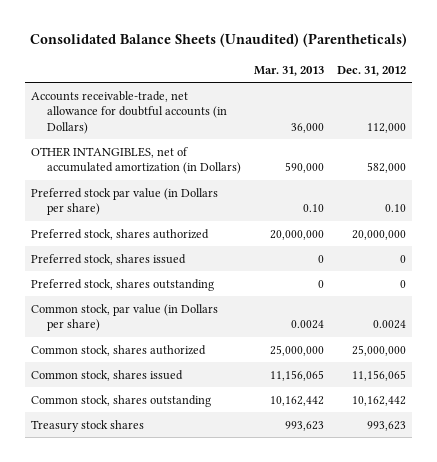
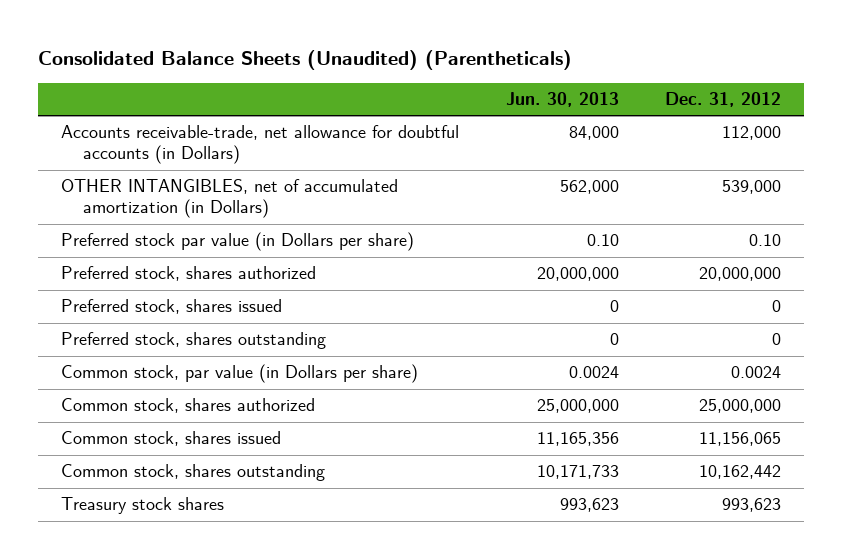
[253,65,324,76] Mar. 31, 2013 -> none
none -> [505,92,619,108] Jun. 30, 2013
[366,162,406,174] 582,000 -> [722,180,782,195] 539,000

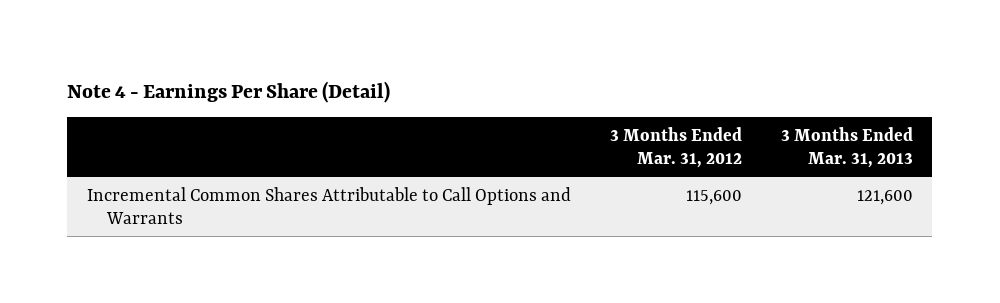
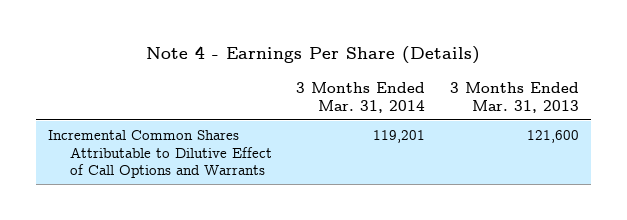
[67,80,391,103] Note 4 - Earnings Per Share (Detail) -> [146,45,481,64] Note 4 - Earnings Per Share (Details)
[609,126,742,168] 3 Months Ended Mar. 31, 2012 -> none
none -> [296,82,426,113] 3 Months Ended Mar. 31, 2014
[86,186,571,224] Incremental Common Shares Attributable to Call Options and Warrants -> [48,130,272,179] Incremental Common Shares Attributable to Dilutive Effect of Call Options and Warrants

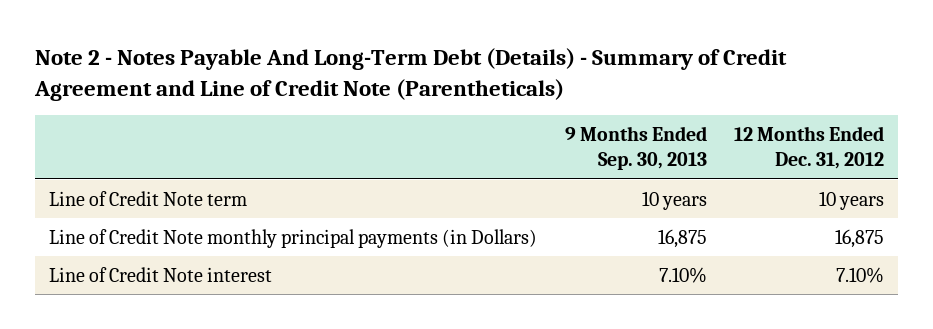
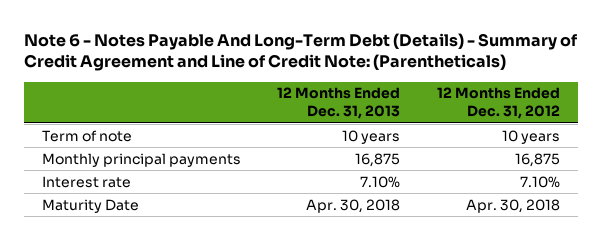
[33,48,787,101] Note 2 - Notes Payable And Long-Term Debt (Details) - Summary of Credit Agreement and Line of Credit Note (Parentheticals) -> [23,32,578,72] Note 6 - Notes Payable And Long-Term Debt (Details) - Summary of Credit Agreement and Line of Credit Note: (Parentheticals)
[564,126,707,171] 9 Months Ended Sep. 30, 2013 -> none
none -> [277,87,401,120] 12 Months Ended Dec. 31, 2013
[48,190,247,206] Line of Credit Note term -> [42,129,133,142] Term of note
[48,228,537,248] Line of Credit Note monthly principal payments (in Dollars) -> [42,152,242,167] Monthly principal payments
[48,266,272,282] Line of Credit Note interest -> [42,175,132,188] Interest rate
none -> [42,198,140,213] Maturity Date

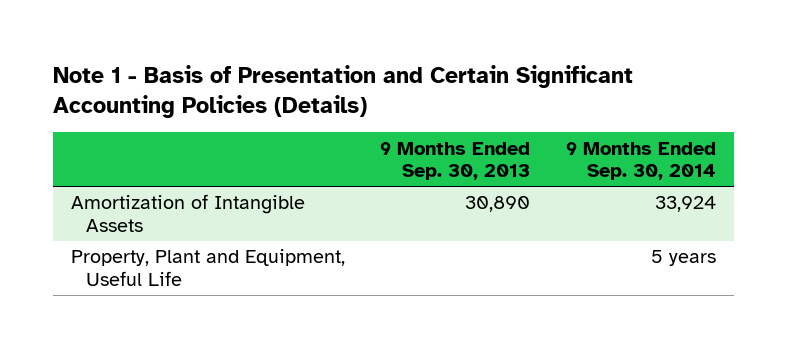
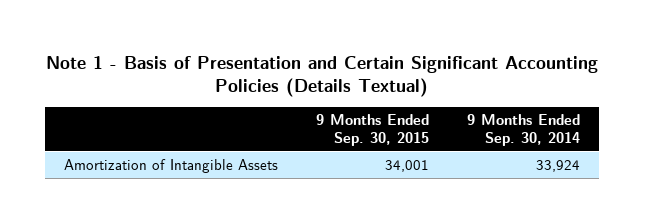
[52,64,633,119] Note 1 - Basis of Presentation and Certain Significant Accounting Policies (Details) -> [46,55,599,97] Note 1 - Basis of Presentation and Certain Significant Accounting Policies (Details Textual)
[380,141,531,181] 9 Months Ended Sep. 30, 2013 -> none
none -> [316,114,430,146] 9 Months Ended Sep. 30, 2015
[70,249,345,286] Property, Plant and Equipment, Useful Life -> none

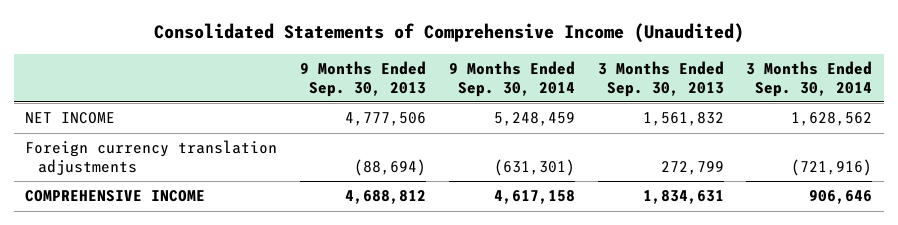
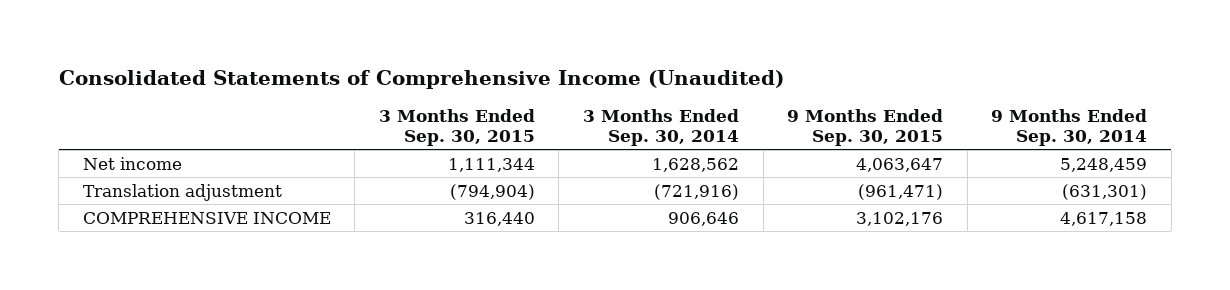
[300,61,427,97] 9 Months Ended Sep. 30, 2013 -> none
[597,61,724,97] 3 Months Ended Sep. 30, 2013 -> none
none -> [378,108,535,146] 3 Months Ended Sep. 30, 2015
none -> [787,108,944,146] 9 Months Ended Sep. 30, 2015
[25,112,116,125] NET INCOME -> [82,156,182,170] Net income
[25,140,278,175] Foreign currency translation adjustments -> [82,183,282,201] Translation adjustment

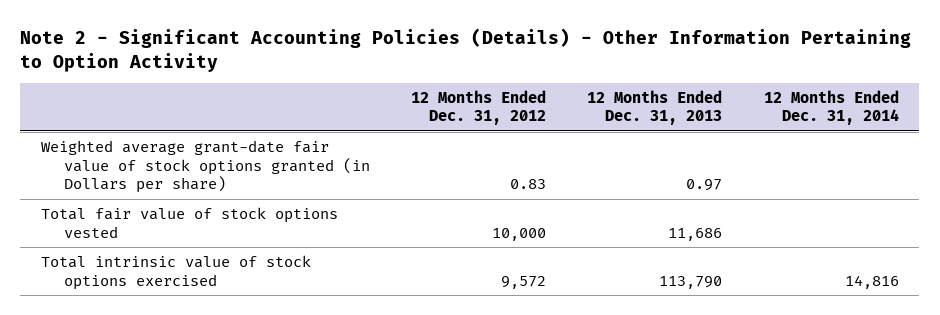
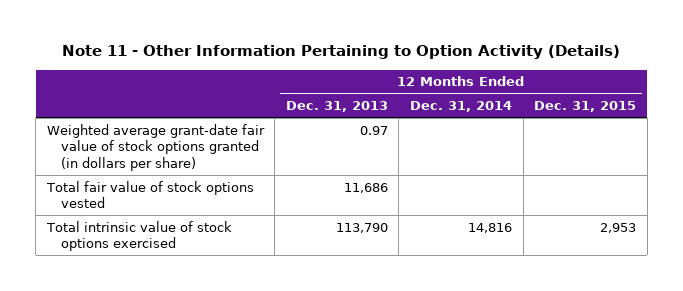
[20,27,912,72] Note 2 - Significant Accounting Policies (Details) - Other Information Pertaining to Option Activity -> [62,45,621,60] Note 11 - Other Information Pertaining to Option Activity (Details)
[410,89,546,126] 12 Months Ended Dec. 31, 2012 -> none
none -> [534,101,637,113] Dec. 31, 2015
[40,139,370,194] Weighted average grant-date fair value of stock options granted (in Dollars per share) -> [46,123,265,171] Weighted average grant-date fair value of stock options granted (in dollars per share)

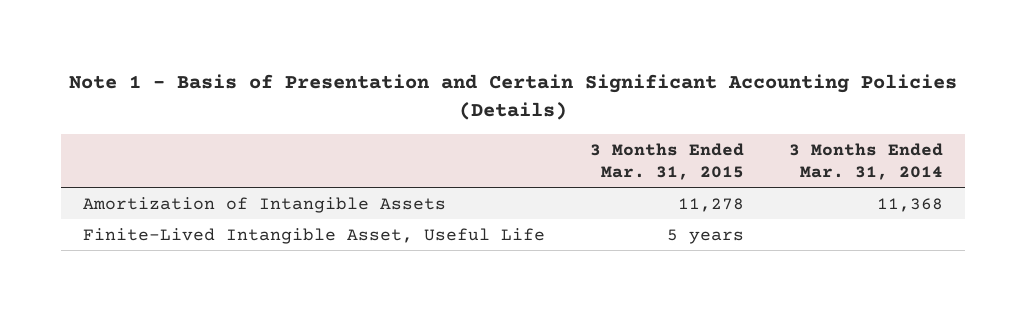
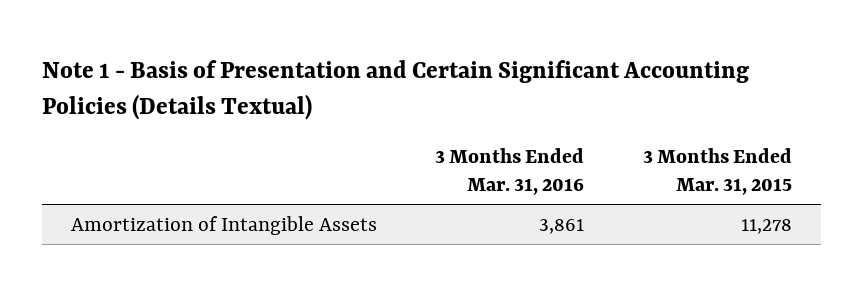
[68,74,957,121] Note 1 - Basis of Presentation and Certain Significant Accounting Policies (Details) -> [42,60,750,121] Note 1 - Basis of Presentation and Certain Significant Accounting Policies (Details Textual)
[788,142,943,180] 3 Months Ended Mar. 31, 2014 -> none
none -> [435,148,585,196] 3 Months Ended Mar. 31, 2016
[83,227,546,244] Finite-Lived Intangible Asset, Useful Life -> none

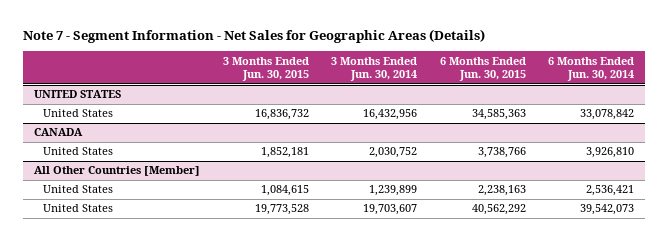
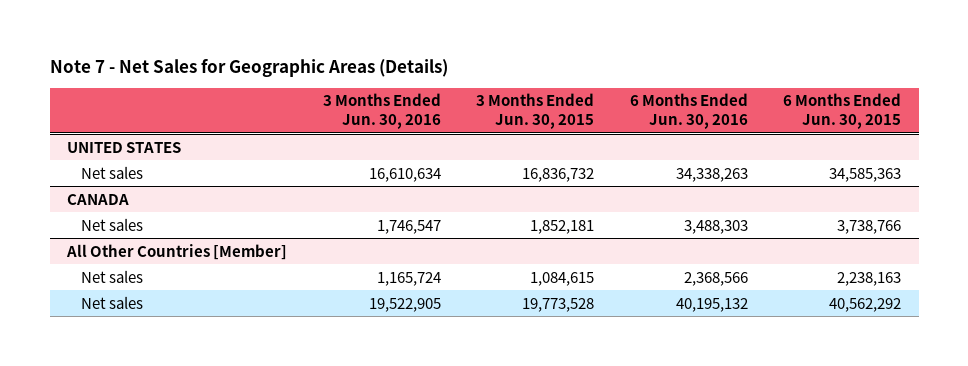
[22,29,485,44] Note 7 - Segment Information - Net Sales for Geographic Areas (Details) -> [49,58,448,77] Note 7 - Net Sales for Geographic Areas (Details)
[331,56,418,82] 3 Months Ended Jun. 30, 2014 -> none
[548,56,635,82] 6 Months Ended Jun. 30, 2014 -> none
none -> [322,93,441,130] 3 Months Ended Jun. 30, 2016
none -> [629,93,748,130] 6 Months Ended Jun. 30, 2016
[43,109,114,118] United States -> [80,165,143,179] Net sales
[43,147,114,156] United States -> [80,217,143,231] Net sales
[43,185,114,194] United States -> [80,269,143,283] Net sales
[43,204,114,213] United States -> [80,295,143,309] Net sales

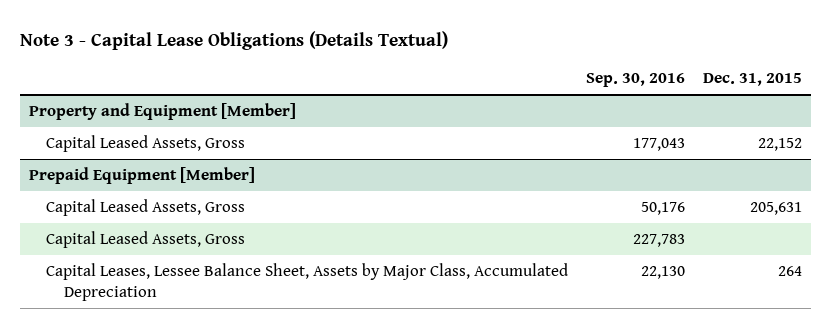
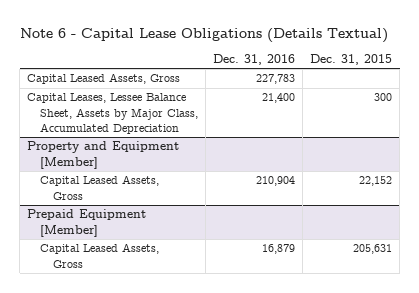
[19,30,448,50] Note 3 - Capital Lease Obligations (Details Textual) -> [19,27,388,43] Note 6 - Capital Lease Obligations (Details Textual)
[586,73,686,88] Sep. 30, 2016 -> none
none -> [213,53,296,65] Dec. 31, 2016
none -> [27,73,181,85] Capital Leased Assets, Gross
none -> [27,93,199,134] Capital Leases, Lessee Balance Sheet, Assets by Major Class, Accumulated Depreciation
[46,231,246,249] Capital Leased Assets, Gross -> none
[46,263,569,302] Capital Leases, Lessee Balance Sheet, Assets by Major Class, Accumulated Depreciation -> none

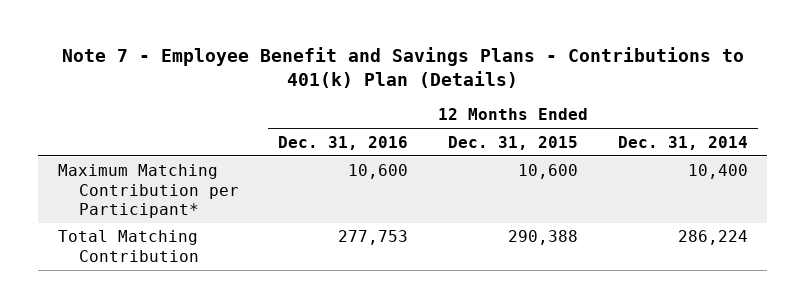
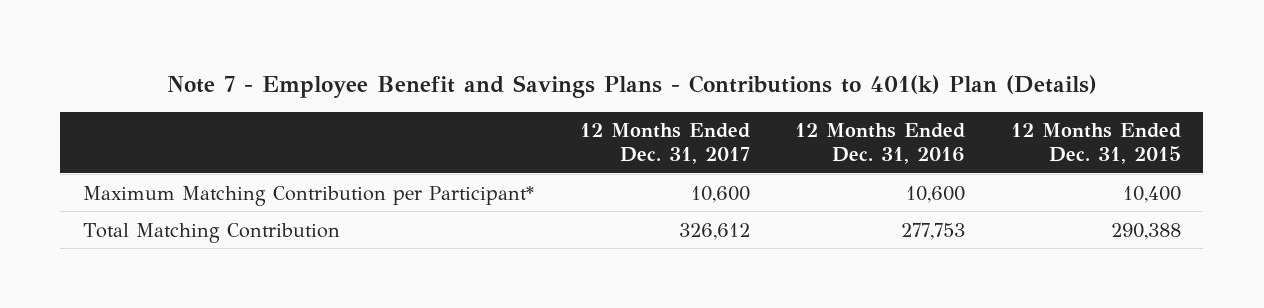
[617,135,748,150] Dec. 31, 2014 -> none
none -> [579,123,750,164] 12 Months Ended Dec. 31, 2017
[517,164,578,180] 10,600 -> [1122,185,1181,203] 10,400

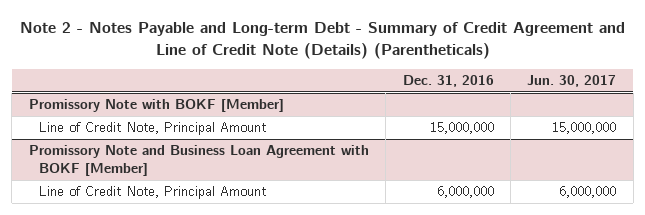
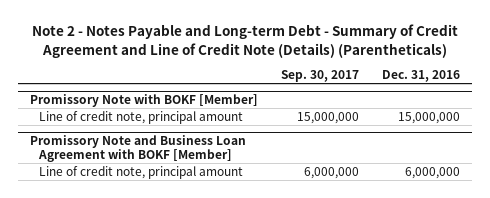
[527,75,617,88] Jun. 30, 2017 -> none
none -> [280,70,359,83] Sep. 30, 2017
[38,122,266,136] Line of Credit Note, Principal Amount -> [38,110,243,124] Line of credit note, principal amount
[38,186,266,200] Line of Credit Note, Principal Amount -> [38,165,243,179] Line of credit note, principal amount

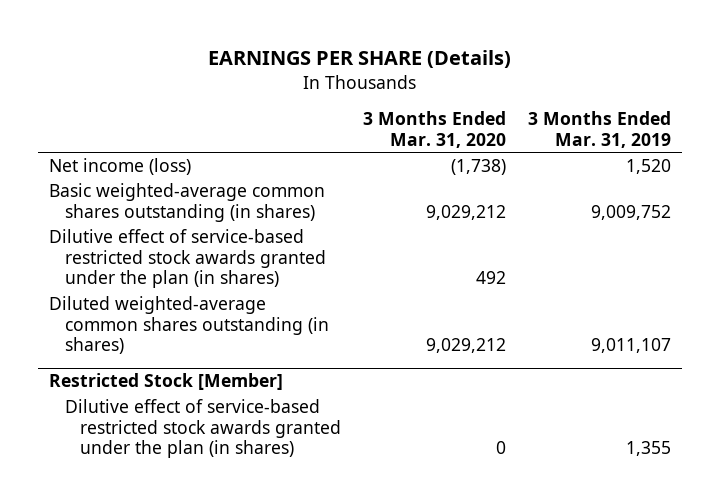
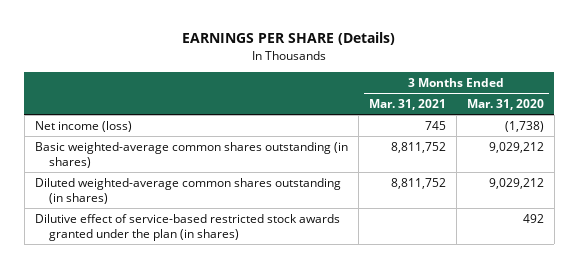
[527,111,671,148] 3 Months Ended Mar. 31, 2019 -> none
none -> [368,98,446,110] Mar. 31, 2021
[49,373,284,391] Restricted Stock [Member] -> none
[64,398,341,459] Dilutive effect of service-based restricted stock awards granted under the plan (in shares) -> none
[49,228,326,289] Dilutive effect of service-based restricted stock awards granted under the plan (in shares) -> [34,213,340,242] Dilutive effect of service-based restricted stock awards granted under the plan (in shares)

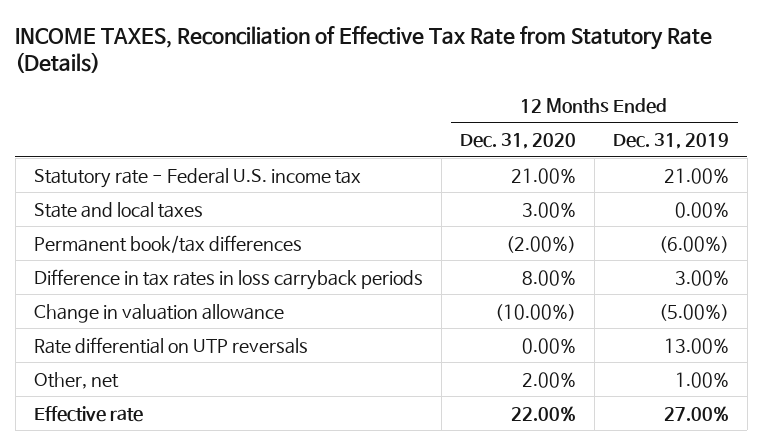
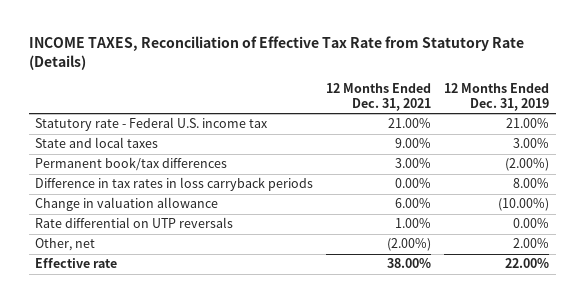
[459,133,576,150] Dec. 31, 2020 -> none
none -> [326,83,432,111] 12 Months Ended Dec. 31, 2021
[674,201,729,218] 0.00% -> [513,138,550,149] 3.00%
[658,235,729,253] (6.00%) -> [505,158,550,172] (2.00%)
[674,269,729,286] 3.00% -> [513,178,550,189] 8.00%
[658,303,729,321] (5.00%) -> [498,198,550,212] (10.00%)
[663,337,729,354] 13.00% -> [513,218,550,229] 0.00%
[674,371,729,388] 1.00% -> [513,238,550,249] 2.00%
[663,405,729,422] 27.00% -> [505,258,550,269] 22.00%

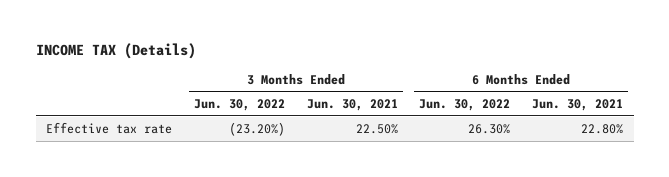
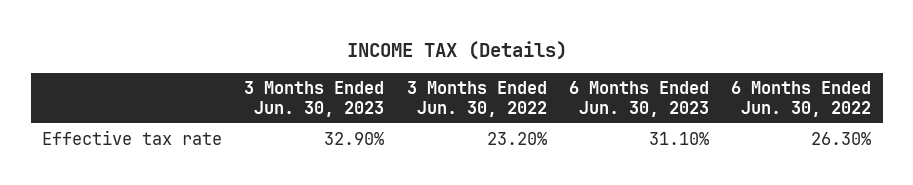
[306,99,398,112] Jun. 30, 2021 -> none
[531,99,623,112] Jun. 30, 2021 -> none
none -> [244,81,385,117] 3 Months Ended Jun. 30, 2023
none -> [569,81,710,117] 6 Months Ended Jun. 30, 2023
[229,122,286,137] (23.20%) -> [486,131,547,145] 23.20%

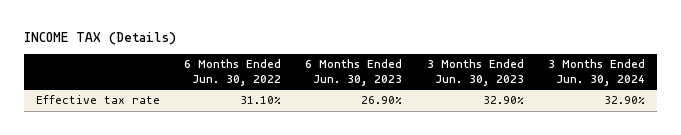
[406,81,547,117] 3 Months Ended Jun. 30, 2022 -> none
none -> [547,59,645,87] 3 Months Ended Jun. 30, 2024
[649,131,710,145] 31.10% -> [361,96,403,105] 26.90%
[811,131,872,145] 26.30% -> [240,96,282,105] 31.10%

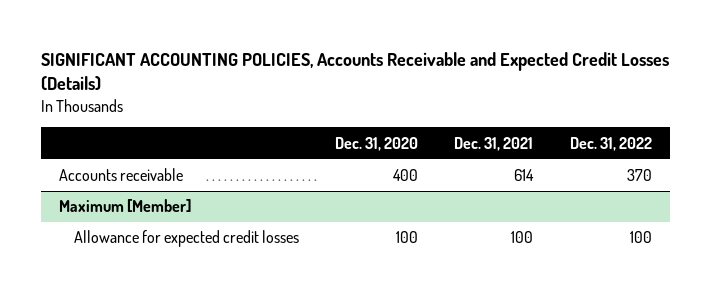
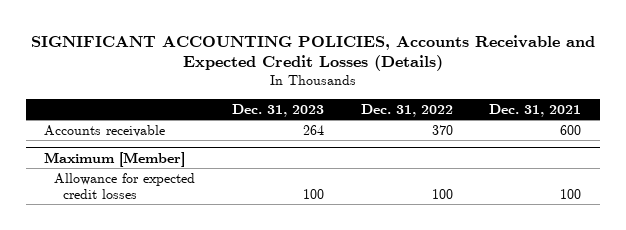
[335,136,419,151] Dec. 31, 2020 -> none
none -> [231,103,324,117] Dec. 31, 2023
[514,169,535,182] 614 -> [560,124,582,135] 600

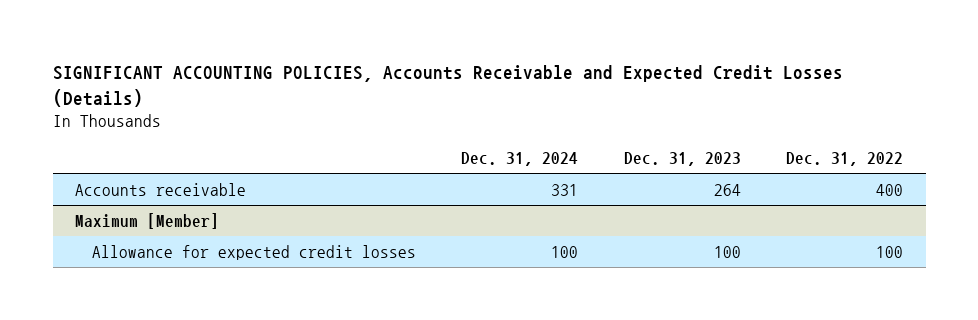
[489,103,582,117] Dec. 31, 2021 -> none
none -> [461,152,579,167] Dec. 31, 2024
[431,124,453,135] 370 -> [875,183,903,196] 400

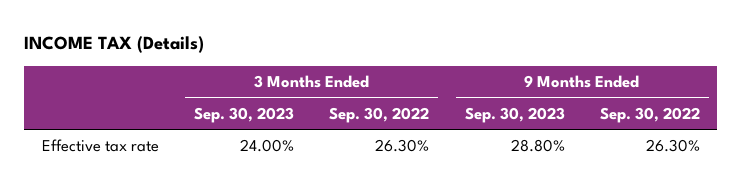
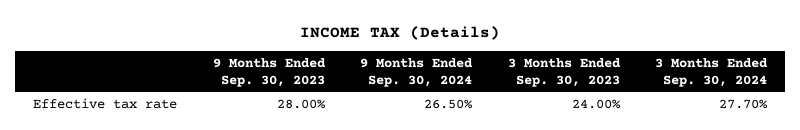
[329,106,430,123] Sep. 30, 2022 -> none
[599,106,700,123] Sep. 30, 2022 -> none
none -> [360,57,474,87] 9 Months Ended Sep. 30, 2024
none -> [655,57,769,87] 3 Months Ended Sep. 30, 2024
[510,139,565,153] 28.80% -> [276,98,326,109] 28.00%

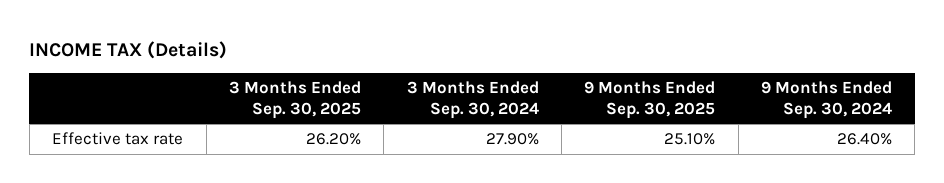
[212,57,326,87] 9 Months Ended Sep. 30, 2023 -> none
[507,57,621,87] 3 Months Ended Sep. 30, 2023 -> none
none -> [228,80,361,119] 3 Months Ended Sep. 30, 2025
none -> [584,80,716,119] 9 Months Ended Sep. 30, 2025
[424,98,474,109] 26.50% -> [837,133,893,146] 26.40%
[719,98,769,109] 27.70% -> [485,133,539,146] 27.90%

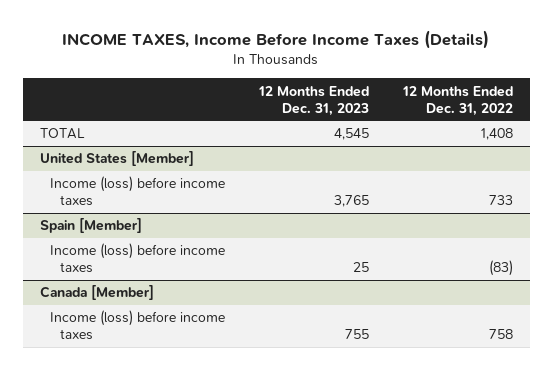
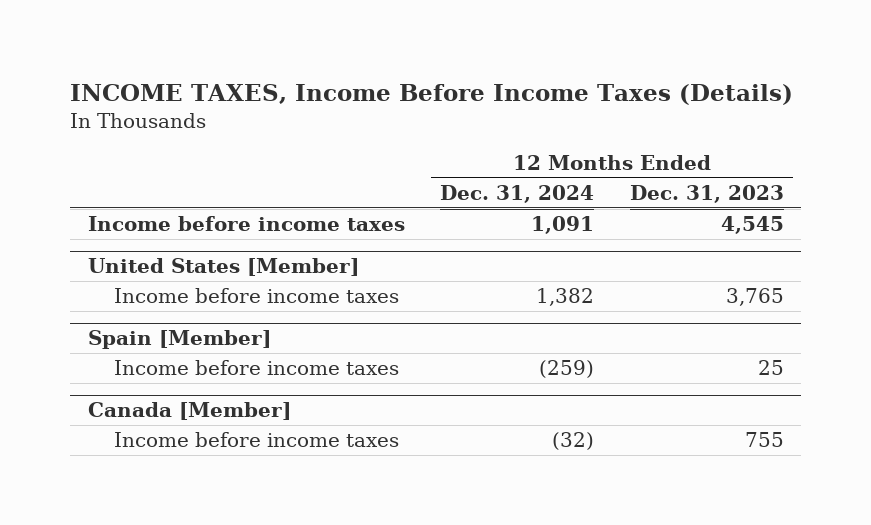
[401,85,513,116] 12 Months Ended Dec. 31, 2022 -> none
none -> [440,185,595,204] Dec. 31, 2024
[39,128,85,140] TOTAL -> [87,216,405,232] Income before income taxes
[49,176,225,207] Income (loss) before income taxes -> [114,288,400,304] Income before income taxes
[49,243,225,274] Income (loss) before income taxes -> [114,360,400,376] Income before income taxes
[49,310,225,341] Income (loss) before income taxes -> [114,432,400,448] Income before income taxes

